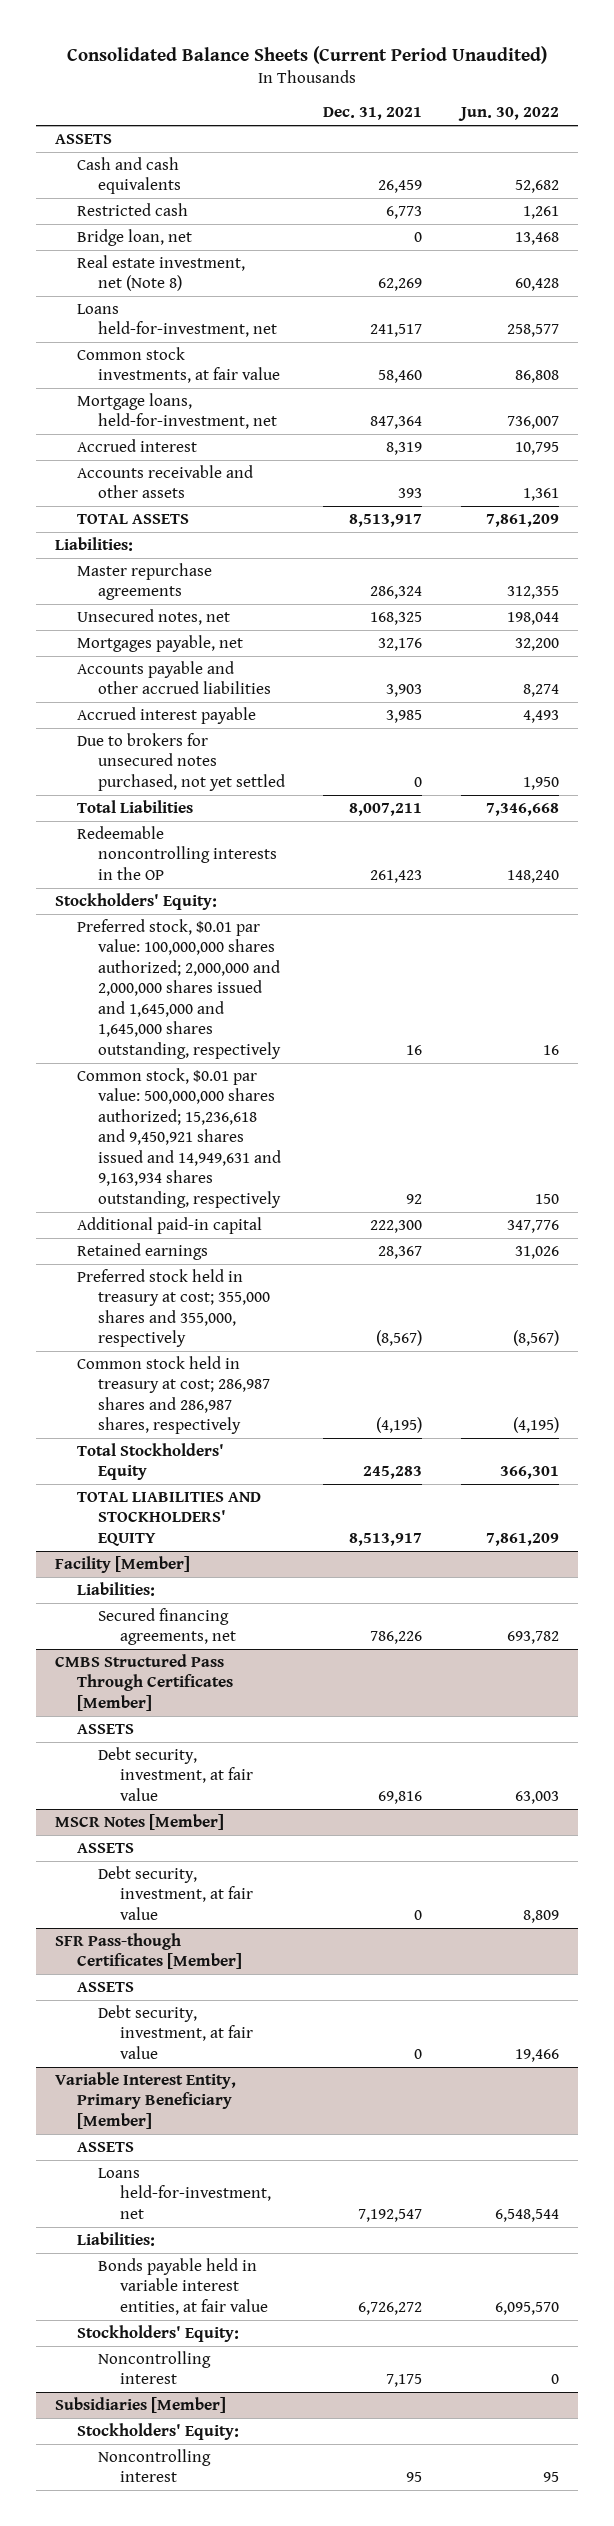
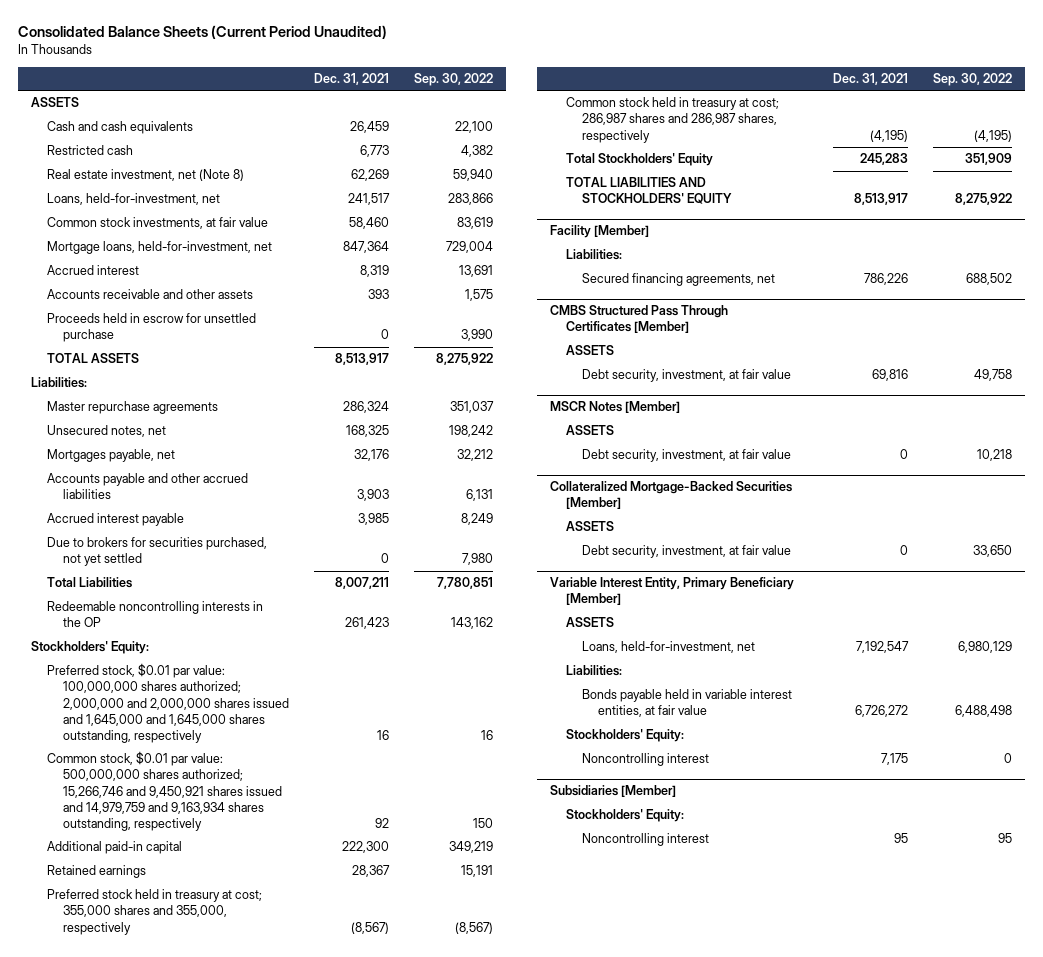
[457,107,559,122] Jun. 30, 2022 -> none
none -> [414,72,494,86] Sep. 30, 2022
[76,228,192,246] Bridge loan, net -> none
[76,303,278,338] Loans held-for-investment, net -> [46,193,220,206] Loans, held-for-investment, net
none -> [46,313,256,343] Proceeds held in escrow for unsettled purchase
[76,732,286,791] Due to brokers for unsecured notes purchased, not yet settled -> [46,537,267,567] Due to brokers for securities purchased, not yet settled
[76,1067,282,1208] Common stock, $0.01 par value: 500,000,000 shares authorized; 15,236,618 and 9,450,921 shares issued and 14,949,631 and 9,163,934 shares outstanding, respectively -> [46,751,282,831] Common stock, $0.01 par value: 500,000,000 shares authorized; 15,266,746 and 9,450,921 shares issued and 14,979,759 and 9,163,934 shares outstanding, respectively
[54,1932,242,1970] SFR Pass-though Certificates [Member] -> none
none -> [549,481,792,510] Collateralized Mortgage-Backed Securities [Member]
[98,2167,271,2219] Loans held-for-investment, net -> [581,641,755,654] Loans, held-for-investment, net

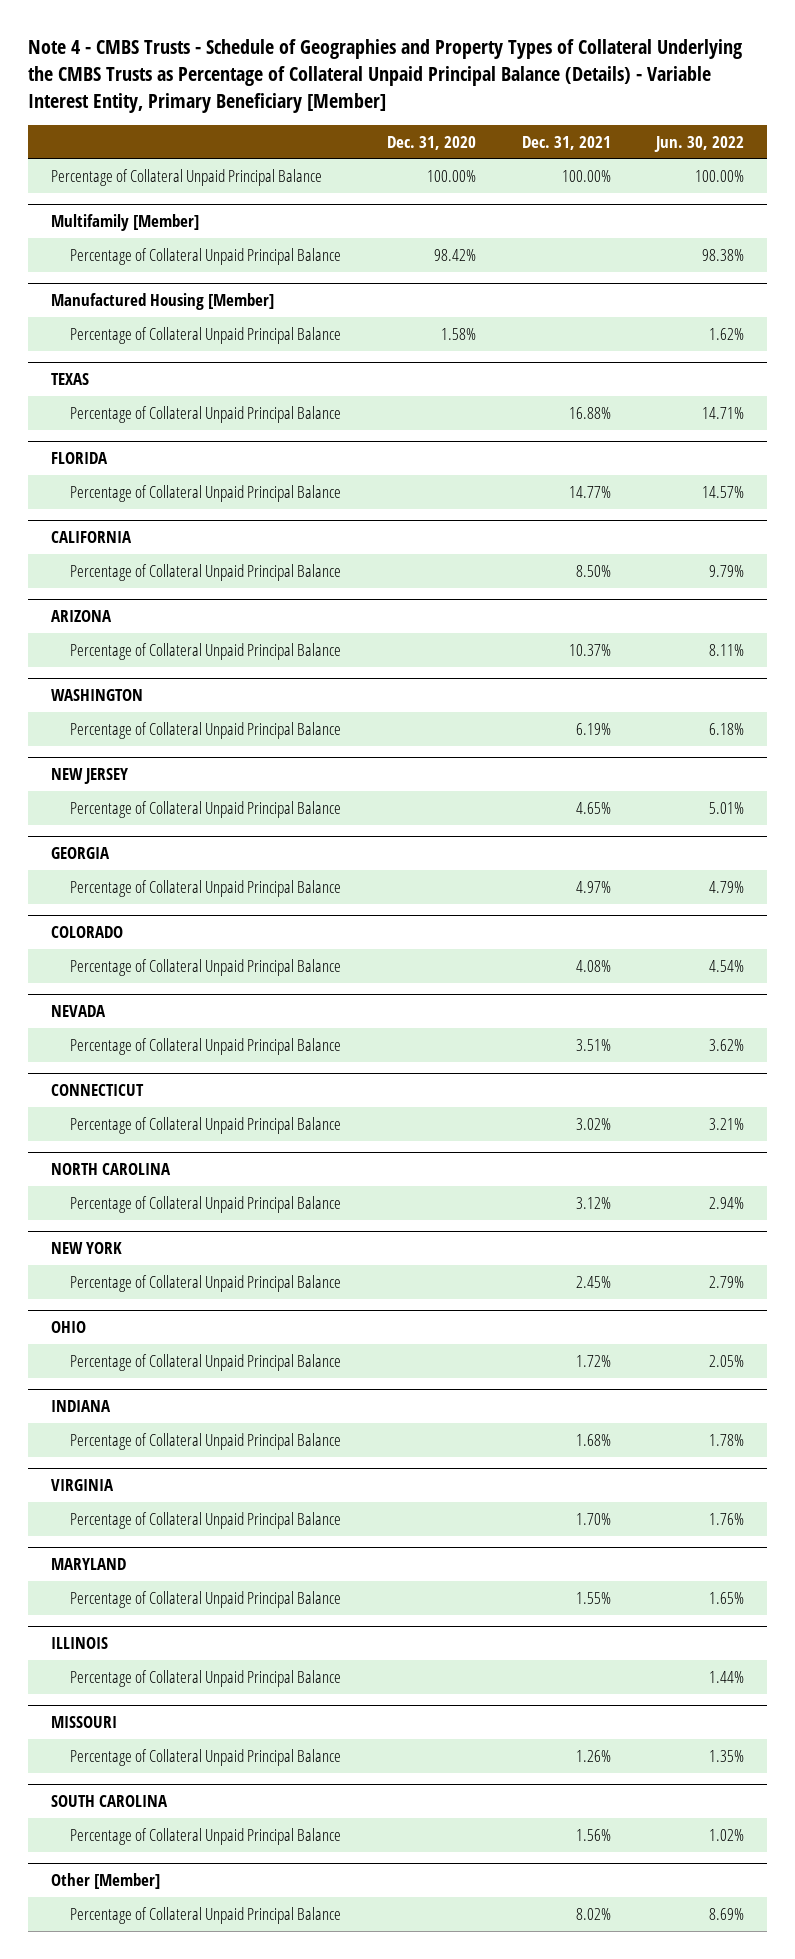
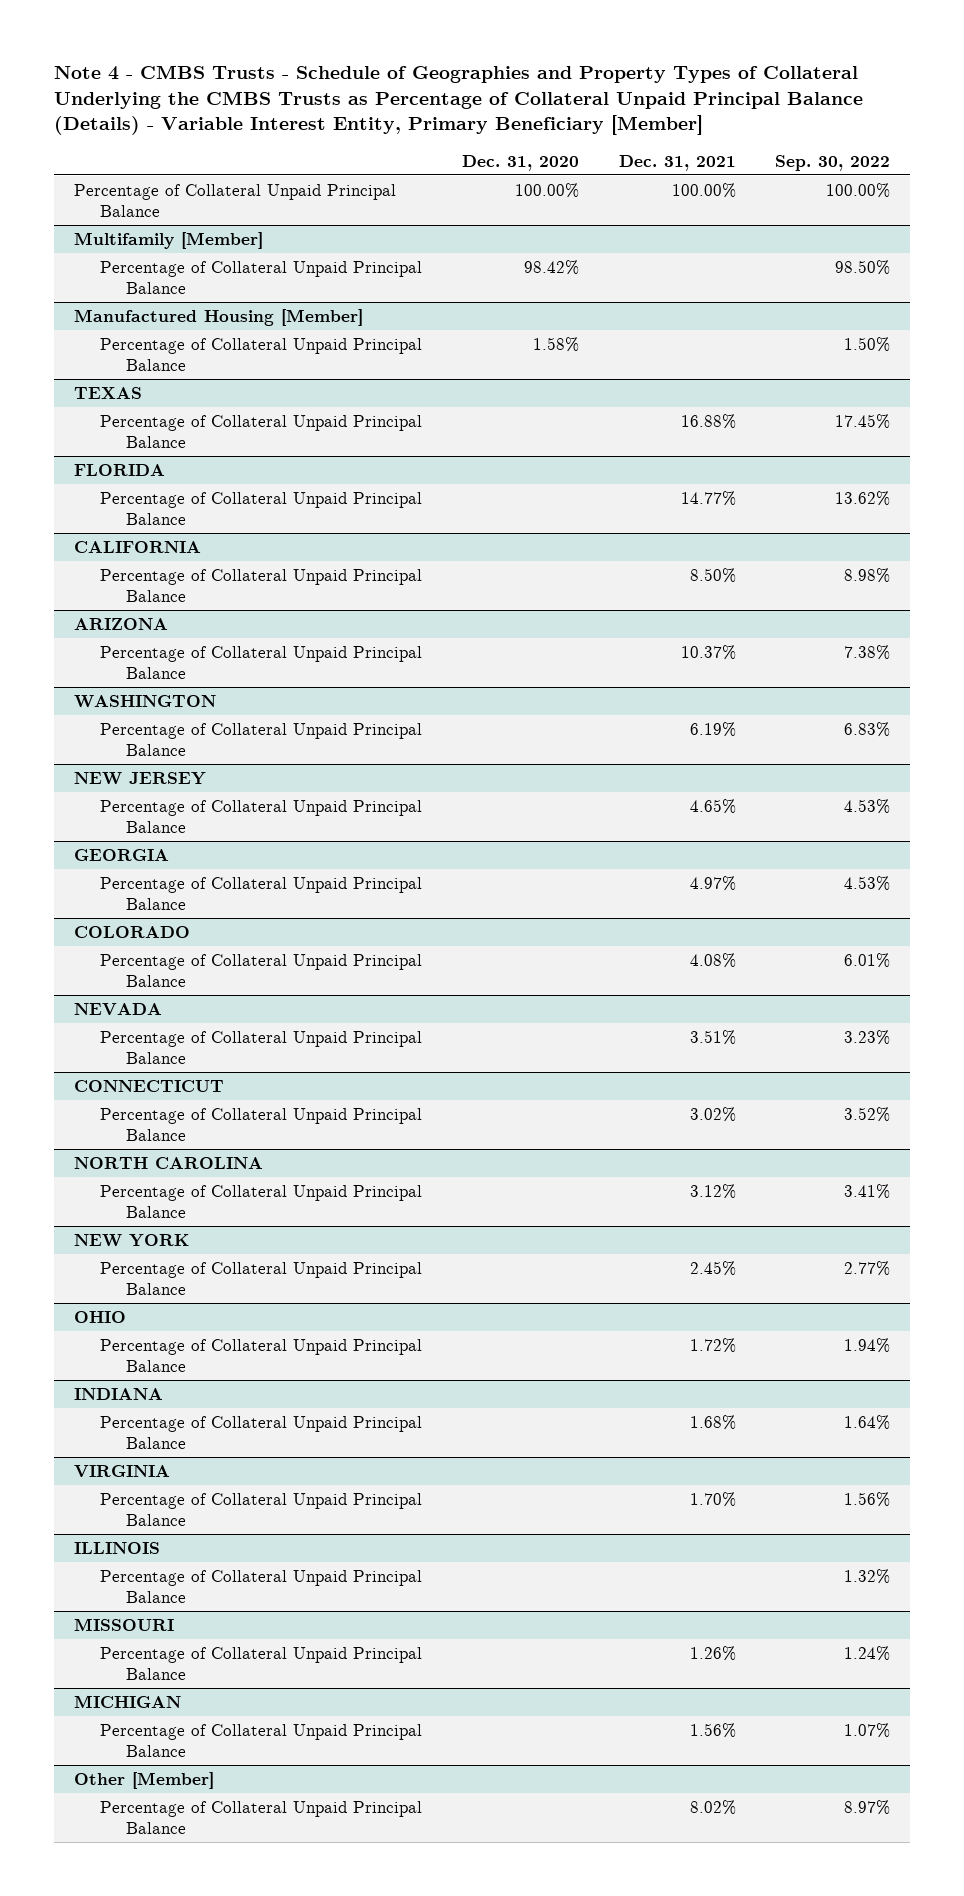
[654,135,745,152] Jun. 30, 2022 -> none
none -> [775,154,891,171] Sep. 30, 2022
[50,1557,126,1570] MARYLAND -> none
[70,1590,342,1608] Percentage of Collateral Unpaid Principal Balance -> none
[50,1794,168,1807] SOUTH CAROLINA -> [73,1694,181,1708] MICHIGAN

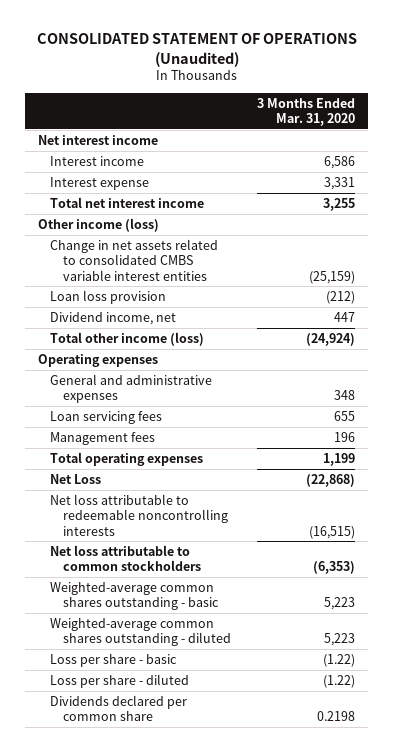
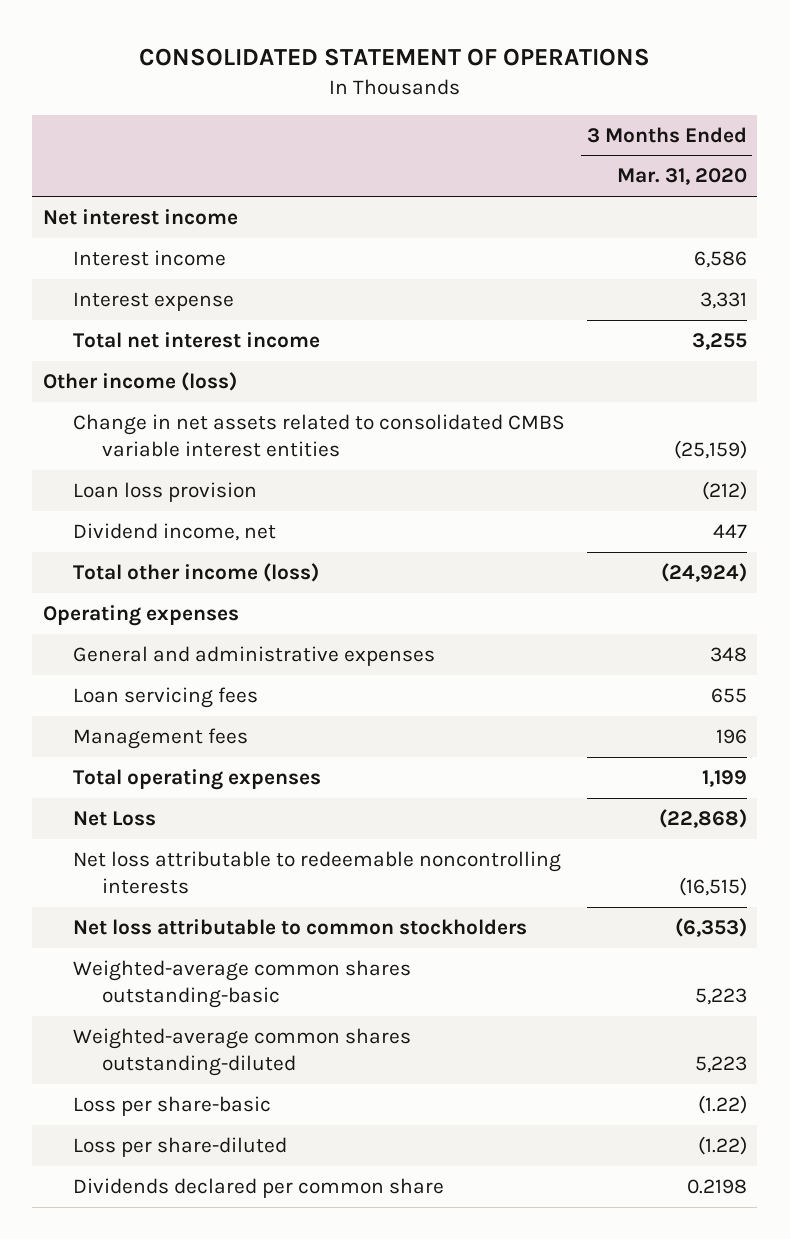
[36,33,357,67] CONSOLIDATED STATEMENT OF OPERATIONS (Unaudited) -> [138,48,650,67] CONSOLIDATED STATEMENT OF OPERATIONS
[50,581,219,611] Weighted-average common shares outstanding - basic -> [72,960,411,1009] Weighted-average common shares outstanding-basic
[50,617,231,647] Weighted-average common shares outstanding - diluted -> [72,1028,411,1077] Weighted-average common shares outstanding-diluted
[50,653,178,667] Loss per share - basic -> [72,1096,271,1117] Loss per share-basic
[50,673,190,688] Loss per share - diluted -> [72,1137,287,1158] Loss per share-diluted

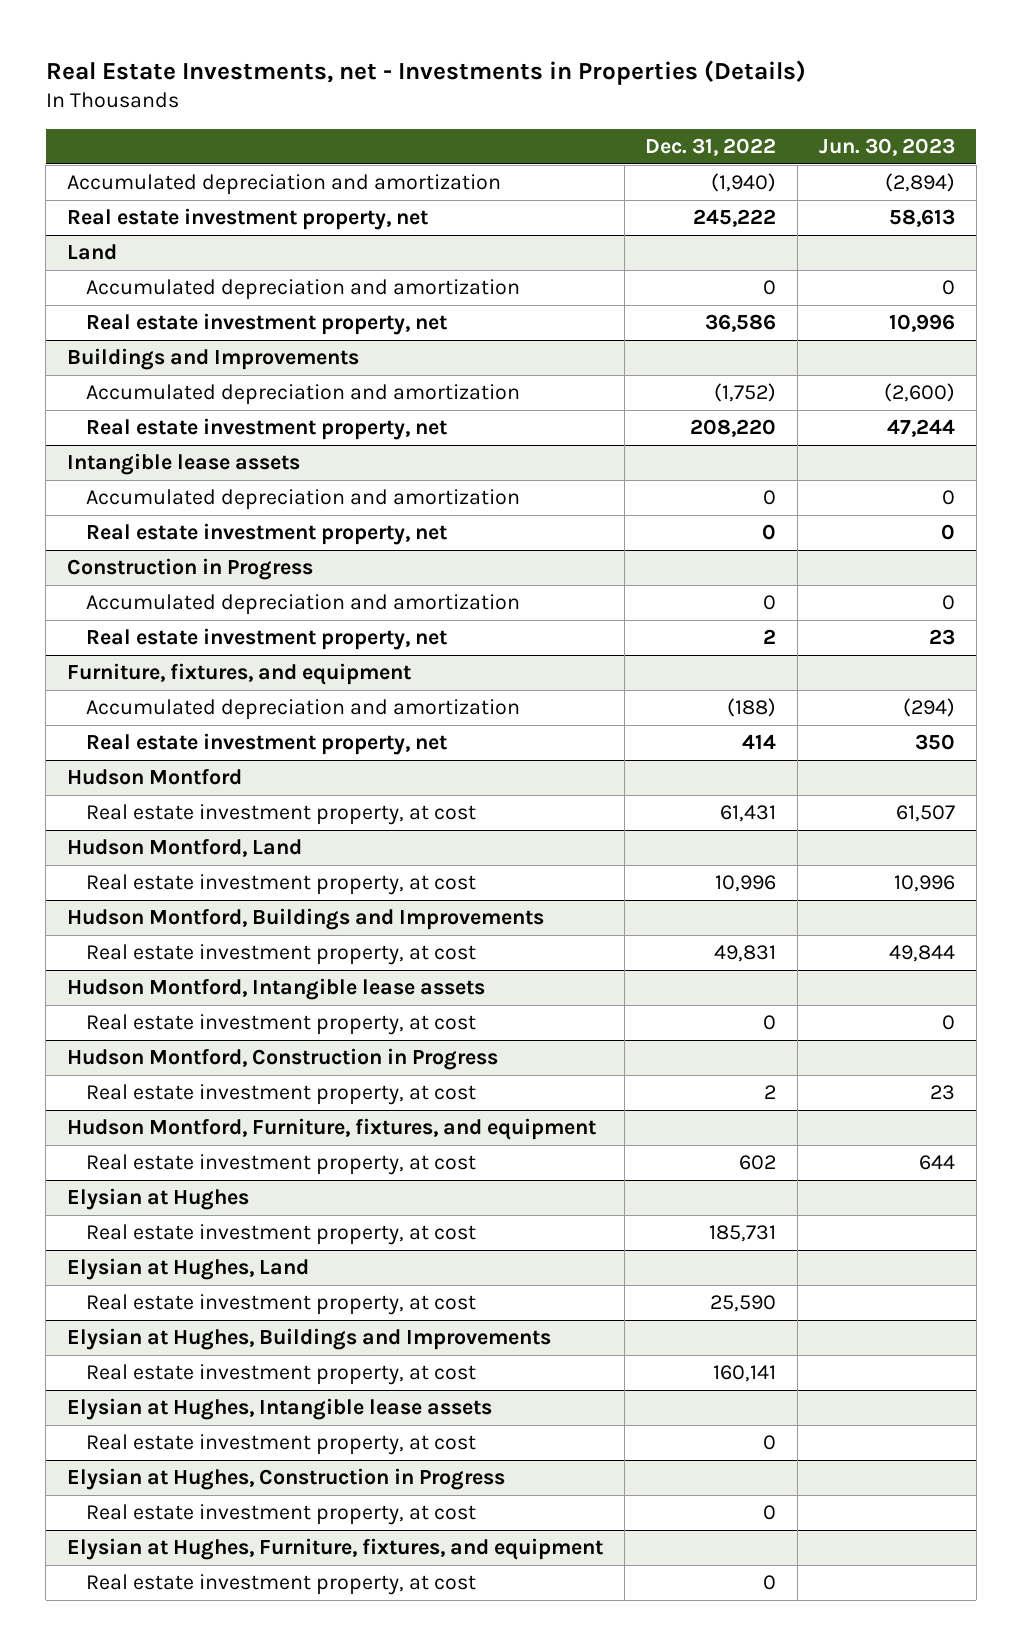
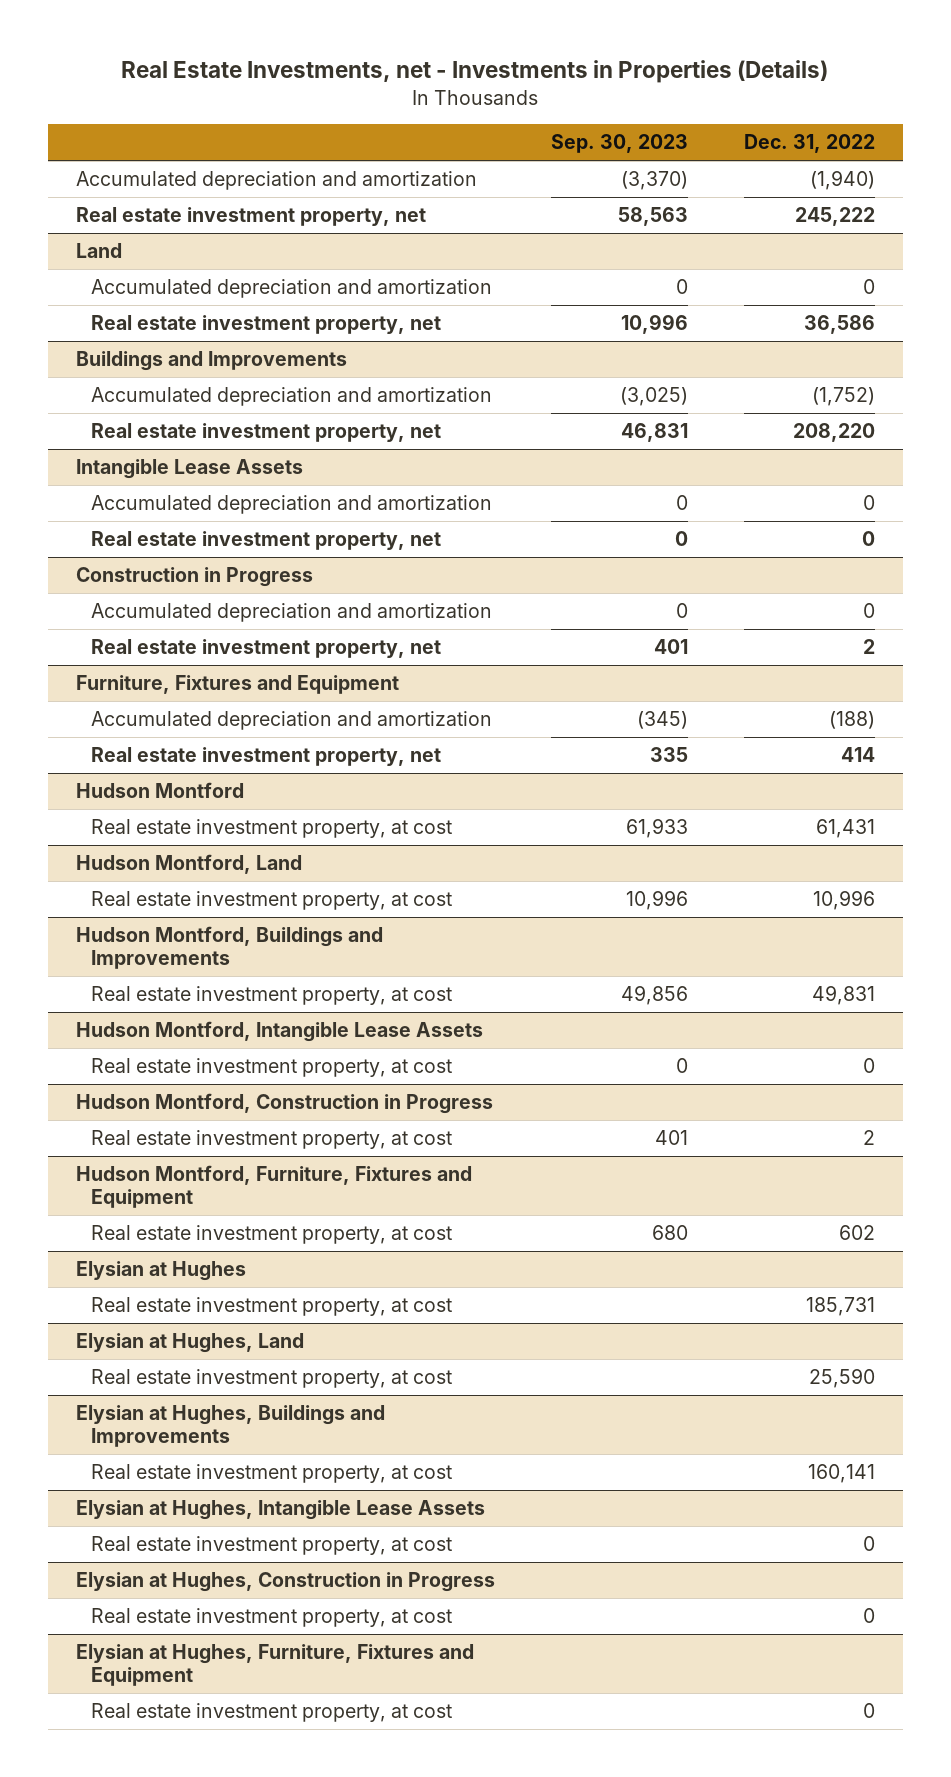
[818,137,955,156] Jun. 30, 2023 -> none
none -> [550,134,688,154] Sep. 30, 2023
[66,453,300,476] Intangible lease assets -> [75,459,303,480] Intangible Lease Assets
[66,663,411,686] Furniture, fixtures, and equipment -> [75,675,399,695] Furniture, Fixtures and Equipment
[66,978,485,1001] Hudson Montford, Intangible lease assets -> [75,1021,483,1043] Hudson Montford, Intangible Lease Assets
[66,1118,596,1141] Hudson Montford, Furniture, fixtures, and equipment -> [75,1165,472,1208] Hudson Montford, Furniture, Fixtures and Equipment
[66,1398,492,1421] Elysian at Hughes, Intangible lease assets -> [75,1500,485,1521] Elysian at Hughes, Intangible Lease Assets
[66,1538,603,1561] Elysian at Hughes, Furniture, fixtures, and equipment -> [75,1644,474,1686] Elysian at Hughes, Furniture, Fixtures and Equipment

